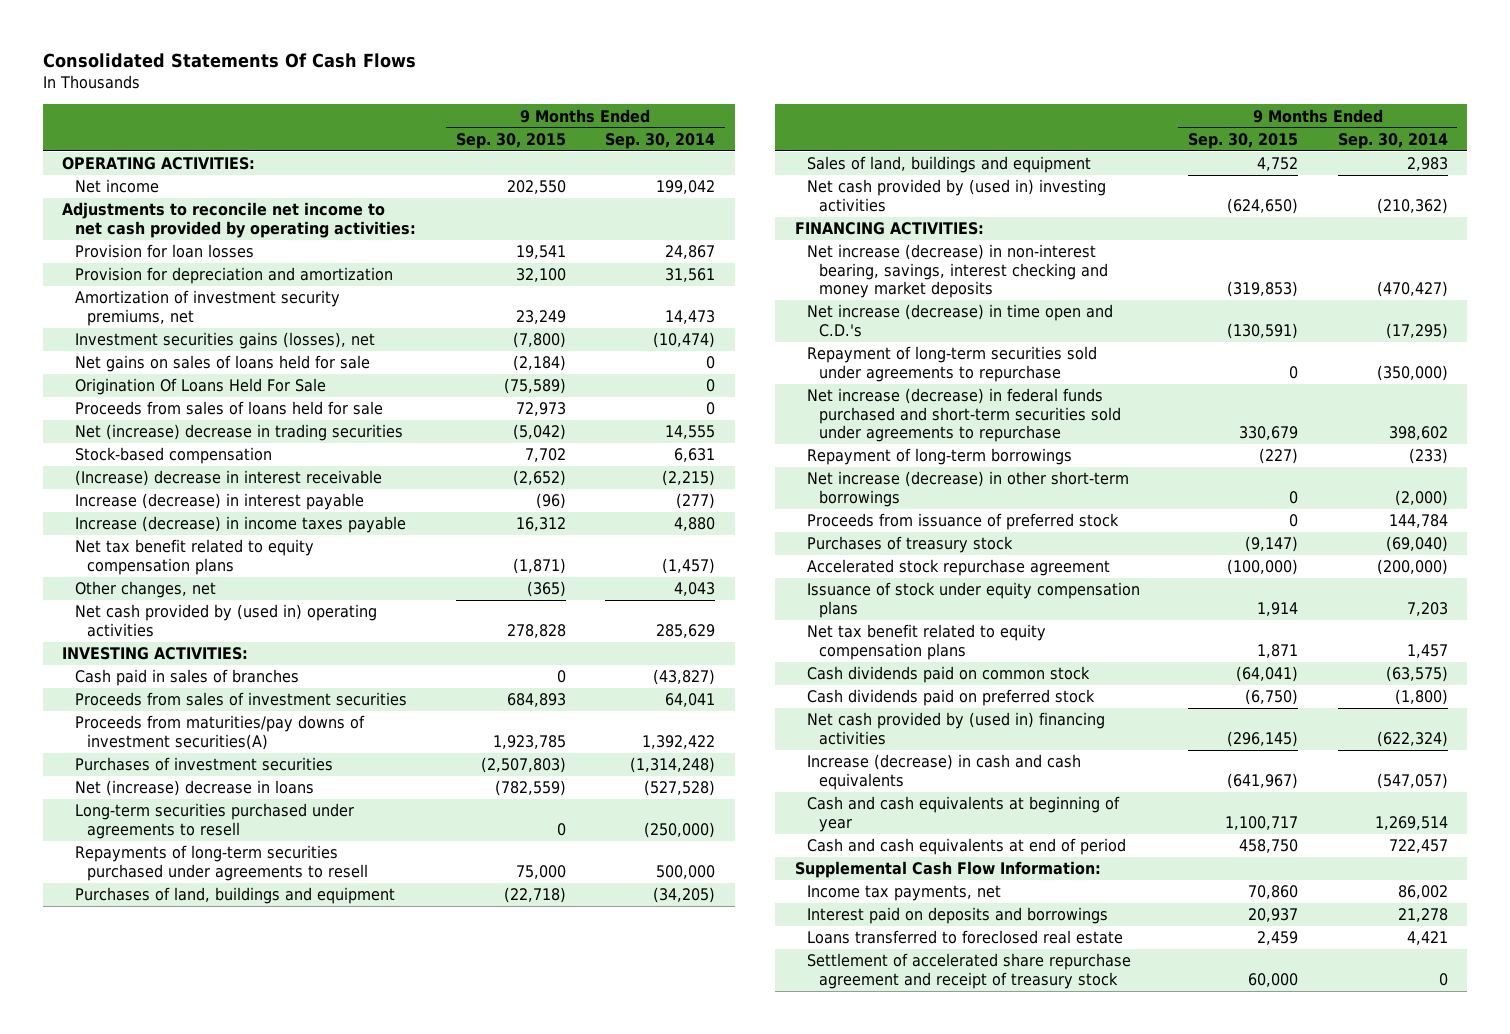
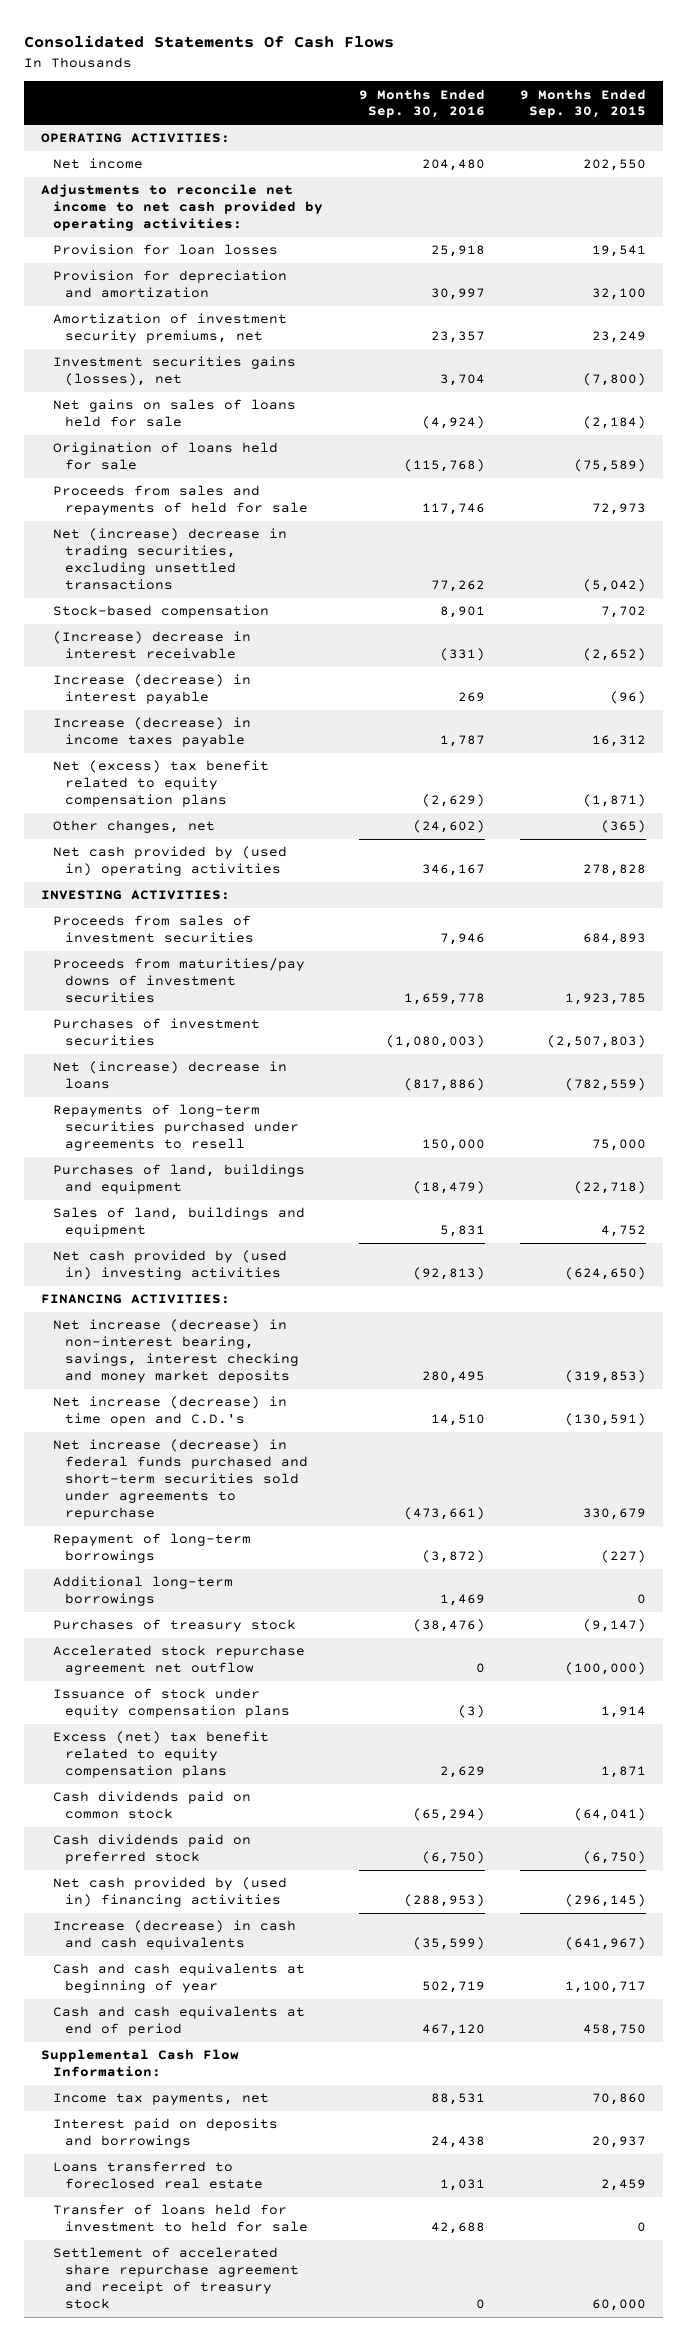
[605,132,716,149] Sep. 30, 2014 -> none
none -> [358,88,485,119] 9 Months Ended Sep. 30, 2016
[74,378,326,396] Origination Of Loans Held For Sale -> [53,442,279,471] Origination of loans held for sale
[74,401,383,416] Proceeds from sales of loans held for sale -> [53,485,309,516] Proceeds from sales and repayments of held for sale
[74,424,403,442] Net (increase) decrease in trading securities -> [53,528,288,591] Net (increase) decrease in trading securities, excluding unsettled transactions
[74,539,314,575] Net tax benefit related to equity compensation plans -> [53,760,270,808] Net (excess) tax benefit related to equity compensation plans
[74,669,299,687] Cash paid in sales of branches -> none
[74,715,365,750] Proceeds from maturities/pay downs of investment securities(A) -> [53,958,306,1004] Proceeds from maturities/pay downs of investment securities
[74,803,354,839] Long-term securities purchased under agreements to resell -> none
[807,346,1098,382] Repayment of long-term securities sold under agreements to repurchase -> none
[807,471,1130,507] Net increase (decrease) in other short-term borrowings -> none
[807,513,1120,531] Proceeds from issuance of preferred stock -> none
none -> [53,1576,234,1607] Additional long-term borrowings
[807,559,1111,577] Accelerated stock repurchase agreement -> [53,1645,306,1676] Accelerated stock repurchase agreement net outflow
[807,624,1047,660] Net tax benefit related to equity compensation plans -> [53,1731,270,1779] Excess (net) tax benefit related to equity compensation plans
none -> [53,2204,309,2233] Transfer of loans held for investment to held for sale

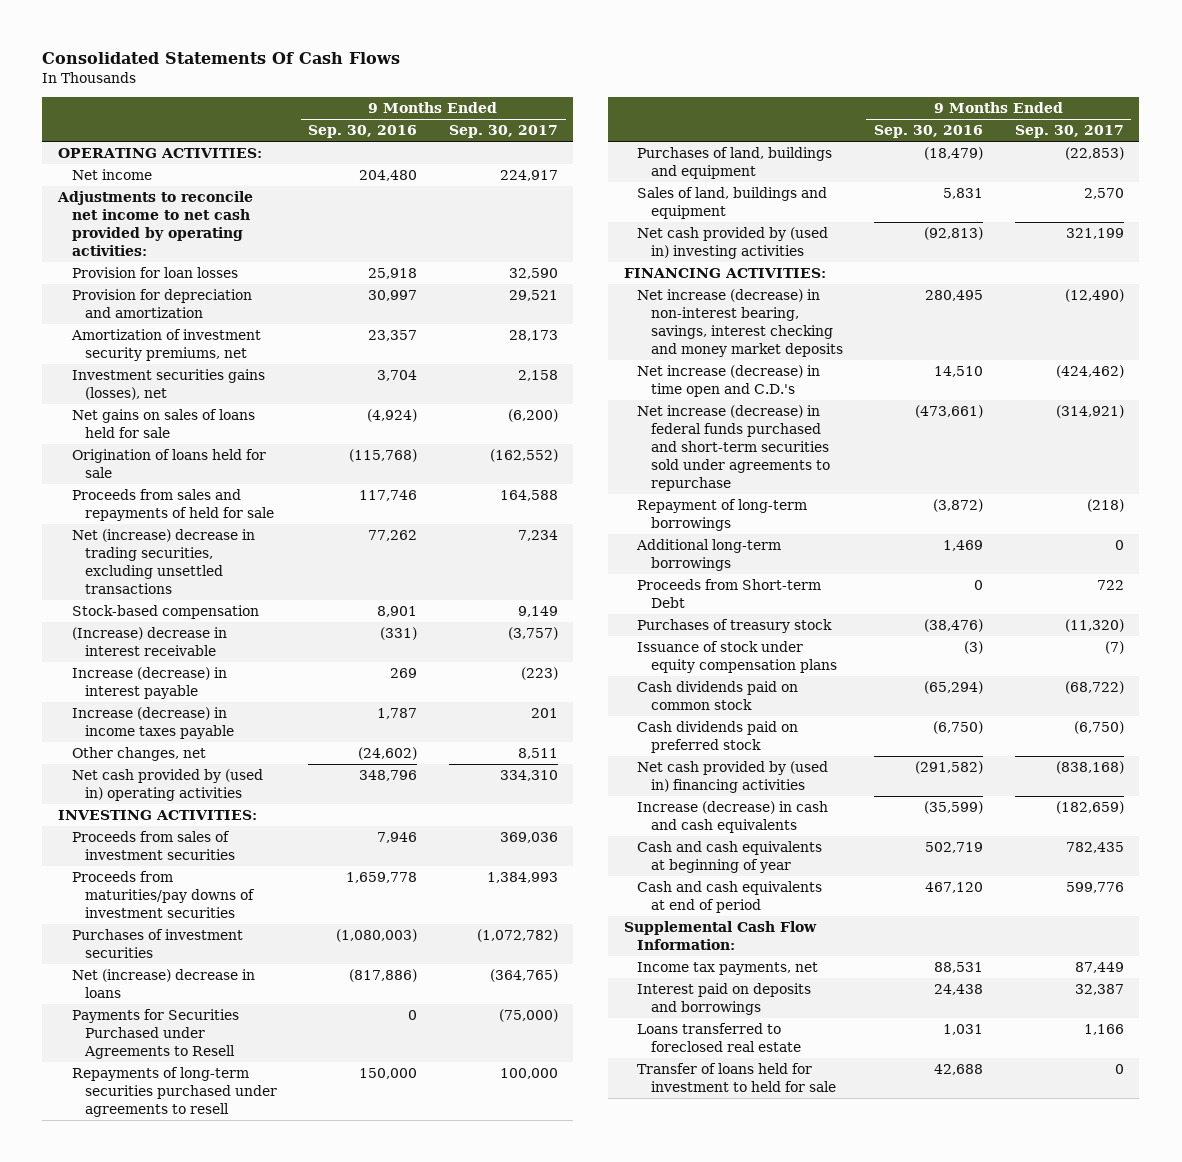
[519,88,646,119] 9 Months Ended Sep. 30, 2015 -> none
none -> [448,125,558,139] Sep. 30, 2017
[53,760,270,808] Net (excess) tax benefit related to equity compensation plans -> none
[421,864,485,877] 346,167 -> [359,770,418,782] 348,796
none -> [71,1009,239,1059] Payments for Securities Purchased under Agreements to Resell
none -> [637,579,822,609] Proceeds from Short-term Debt
[53,1645,306,1676] Accelerated stock repurchase agreement net outflow -> none
[53,1731,270,1779] Excess (net) tax benefit related to equity compensation plans -> none
[403,1894,485,1908] (288,953) -> [915,761,984,775] (291,582)
[53,2247,300,2310] Settlement of accelerated share repurchase agreement and receipt of treasury stock -> none

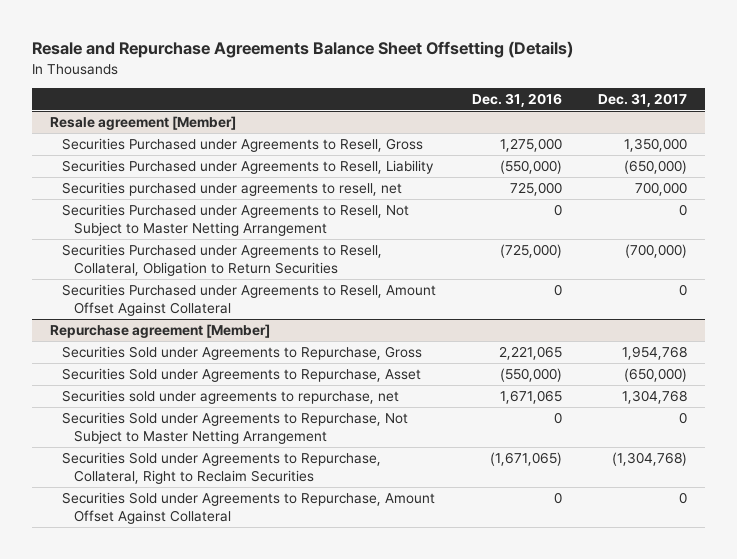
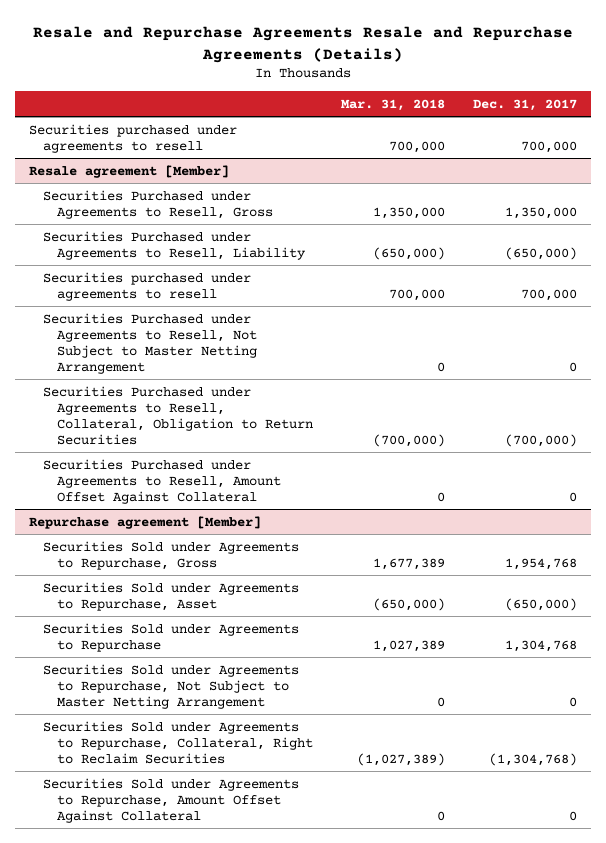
[32,41,574,59] Resale and Repurchase Agreements Balance Sheet Offsetting (Details) -> [33,25,574,63] Resale and Repurchase Agreements Resale and Repurchase Agreements (Details)
[471,92,562,107] Dec. 31, 2016 -> none
none -> [340,98,445,111] Mar. 31, 2018
none -> [29,123,238,153] Securities purchased under agreements to resell
[62,181,403,196] Securities purchased under agreements to resell, net -> [43,271,252,301] Securities purchased under agreements to resell
[62,389,400,404] Securities sold under agreements to repurchase, net -> [43,622,300,652] Securities Sold under Agreements to Repurchase

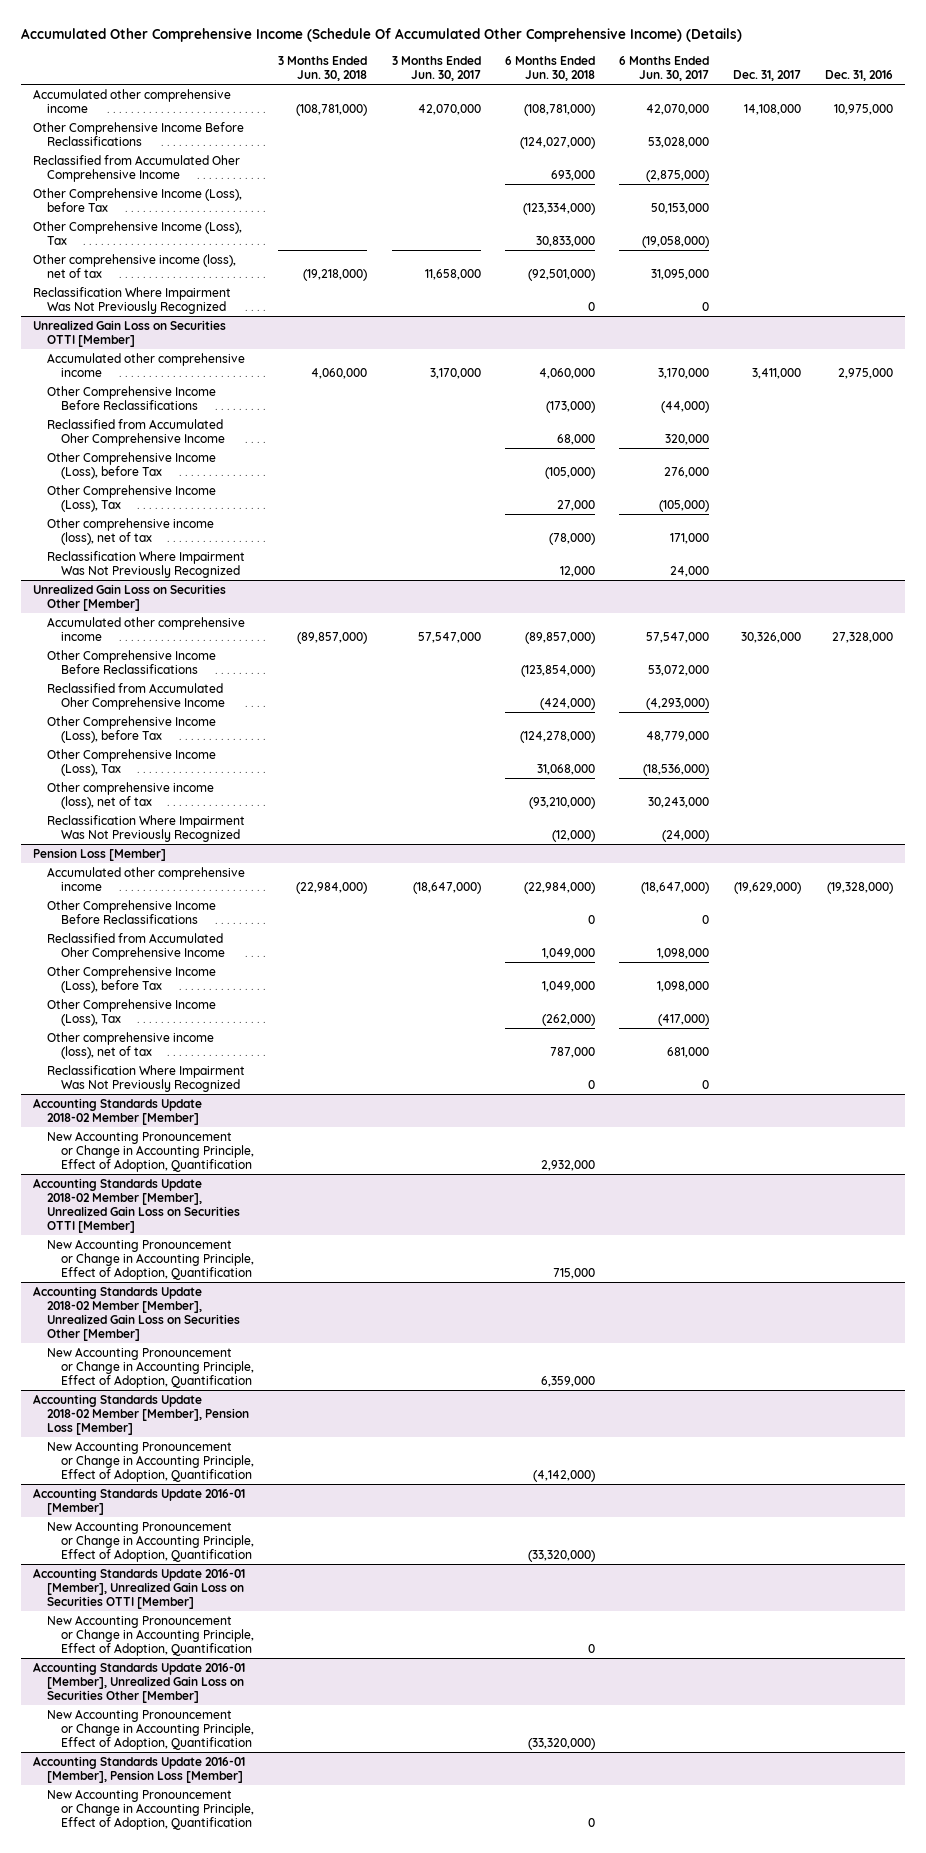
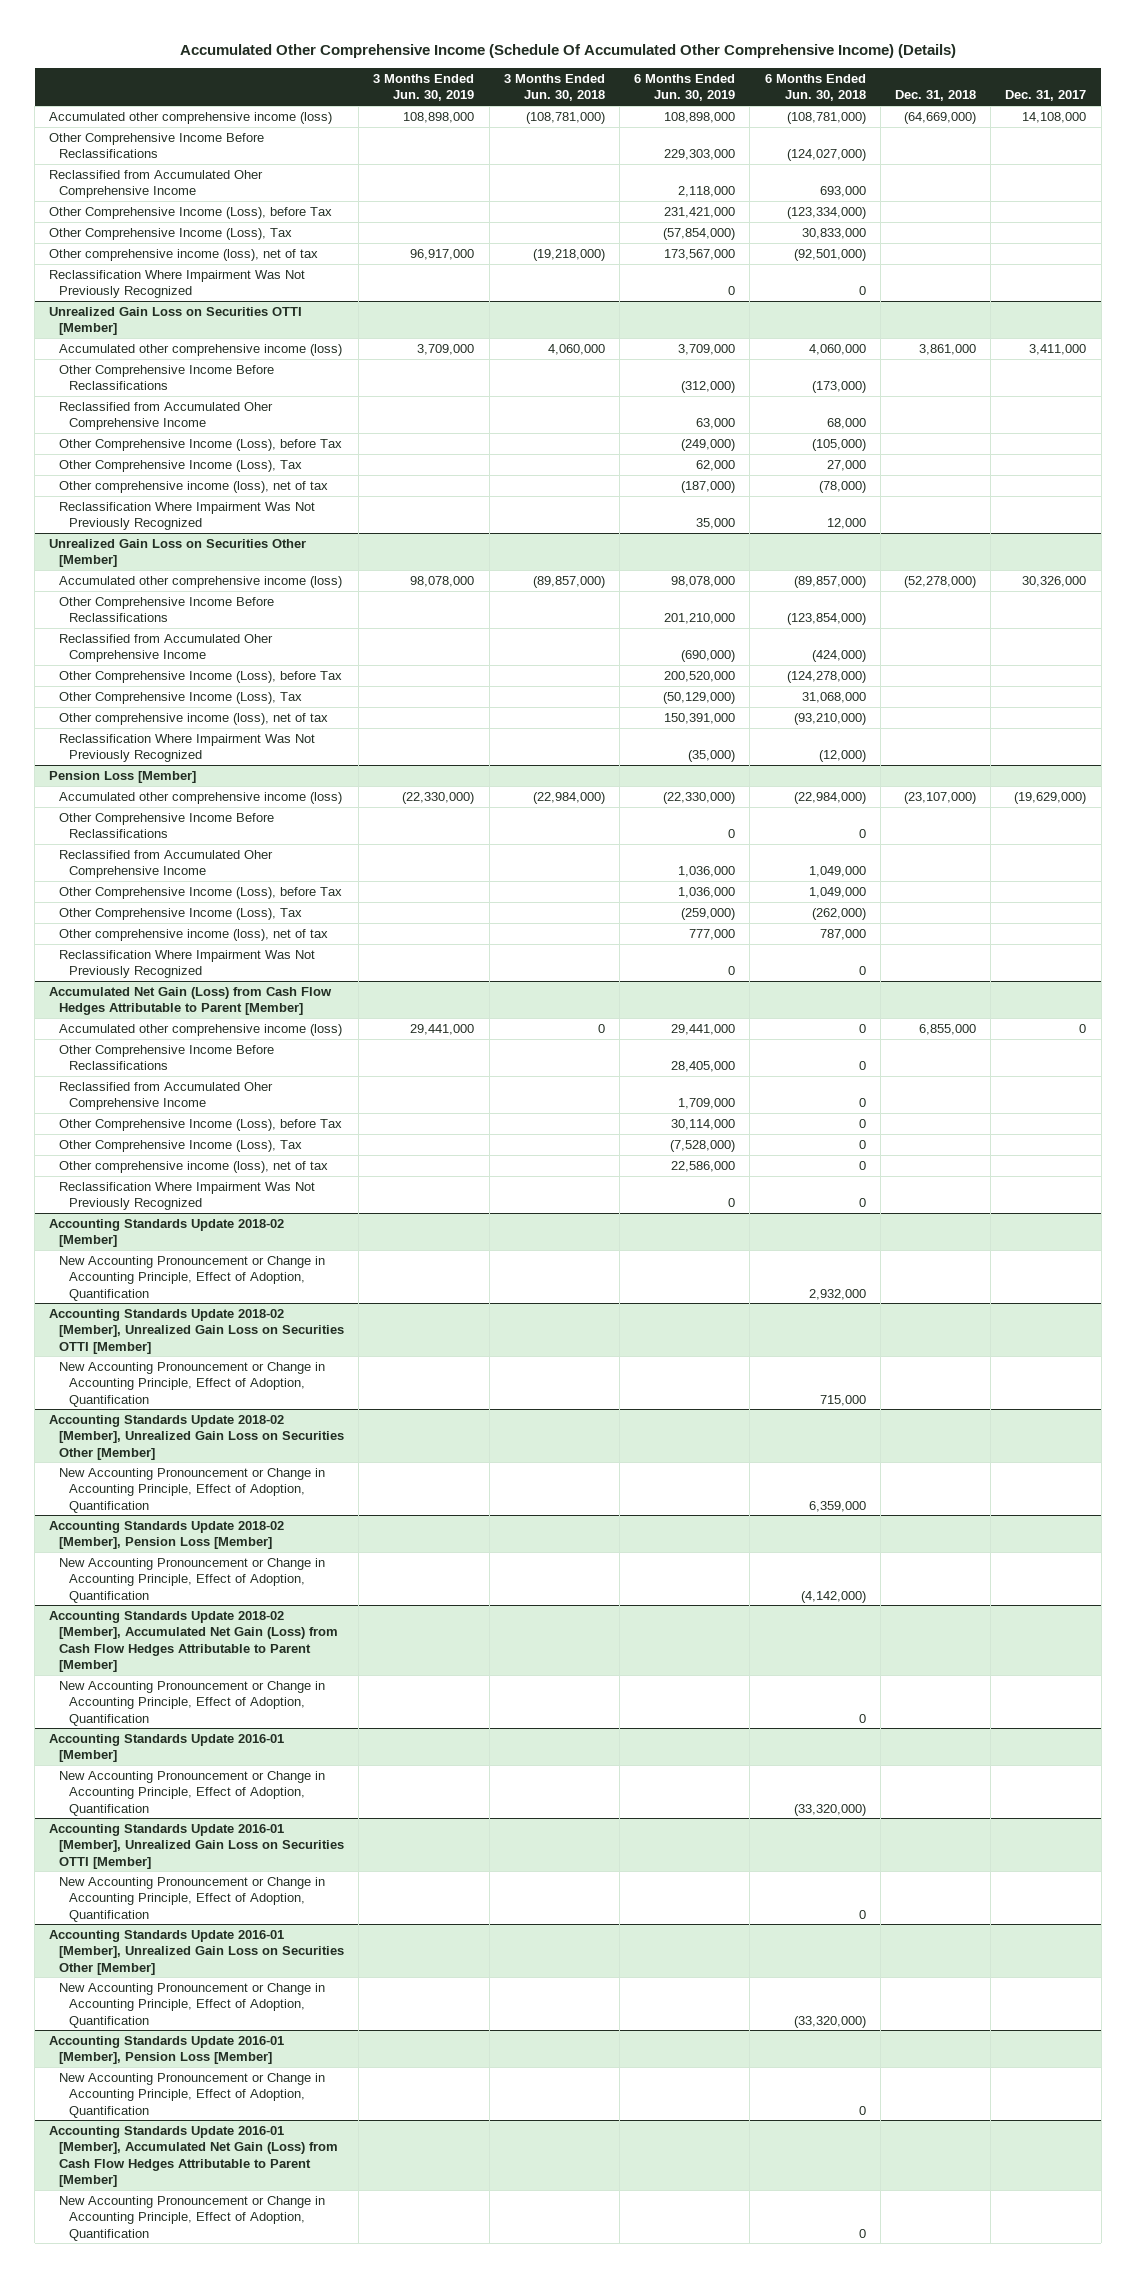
[391,55,481,81] 3 Months Ended Jun. 30, 2017 -> none
[618,55,709,81] 6 Months Ended Jun. 30, 2017 -> none
[824,69,893,81] Dec. 31, 2016 -> none
none -> [373,73,475,102] 3 Months Ended Jun. 30, 2019
none -> [634,73,736,102] 6 Months Ended Jun. 30, 2019
none -> [895,90,977,102] Dec. 31, 2018
[32,88,231,113] Accumulated other comprehensive income -> [49,111,333,124] Accumulated other comprehensive income (loss)
[47,352,246,377] Accumulated other comprehensive income -> [59,343,343,356] Accumulated other comprehensive income (loss)
[47,616,246,641] Accumulated other comprehensive income -> [59,575,343,588] Accumulated other comprehensive income (loss)
[47,866,246,891] Accumulated other comprehensive income -> [59,791,343,804] Accumulated other comprehensive income (loss)
none -> [49,986,333,1016] Accumulated Net Gain (Loss) from Cash Flow Hedges Attributable to Parent [Member]
none -> [59,1023,343,1036] Accumulated other comprehensive income (loss)
none -> [59,1044,275,1071] Other Comprehensive Income Before Reclassifications
none -> [59,1081,274,1111] Reclassified from Accumulated Oher Comprehensive Income
none -> [59,1118,343,1131] Other Comprehensive Income (Loss), before Tax
none -> [59,1139,303,1152] Other Comprehensive Income (Loss), Tax
none -> [59,1160,329,1173] Other comprehensive income (loss), net of tax
none -> [59,1181,316,1211] Reclassification Where Impairment Was Not Previously Recognized
[32,1097,202,1125] Accounting Standards Update 2018-02 Member [Member] -> [49,1218,285,1248] Accounting Standards Update 2018-02 [Member]
[32,1177,241,1234] Accounting Standards Update 2018-02 Member [Member], Unrealized Gain Loss on Securities OTTI [Member] -> [49,1308,345,1354] Accounting Standards Update 2018-02 [Member], Unrealized Gain Loss on Securities OTTI [Member]
[32,1285,241,1342] Accounting Standards Update 2018-02 Member [Member], Unrealized Gain Loss on Securities Other [Member] -> [49,1414,345,1460] Accounting Standards Update 2018-02 [Member], Unrealized Gain Loss on Securities Other [Member]
[32,1393,250,1435] Accounting Standards Update 2018-02 Member [Member], Pension Loss [Member] -> [49,1520,285,1550] Accounting Standards Update 2018-02 [Member], Pension Loss [Member]
none -> [49,1610,339,1672] Accounting Standards Update 2018-02 [Member], Accumulated Net Gain (Loss) from Cash Flow Hedges Attributable to Parent [Member]
none -> [59,1680,326,1726] New Accounting Pronouncement or Change in Accounting Principle, Effect of Adoption, Quantification
none -> [49,2125,339,2187] Accounting Standards Update 2016-01 [Member], Accumulated Net Gain (Loss) from Cash Flow Hedges Attributable to Parent [Member]
none -> [59,2195,326,2241] New Accounting Pronouncement or Change in Accounting Principle, Effect of Adoption, Quantification

